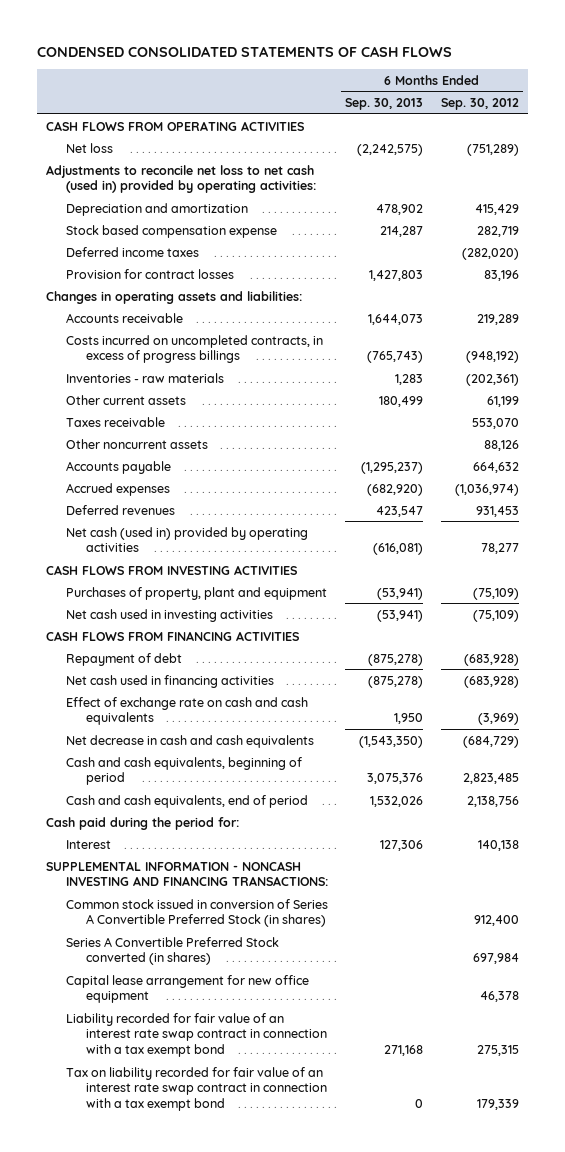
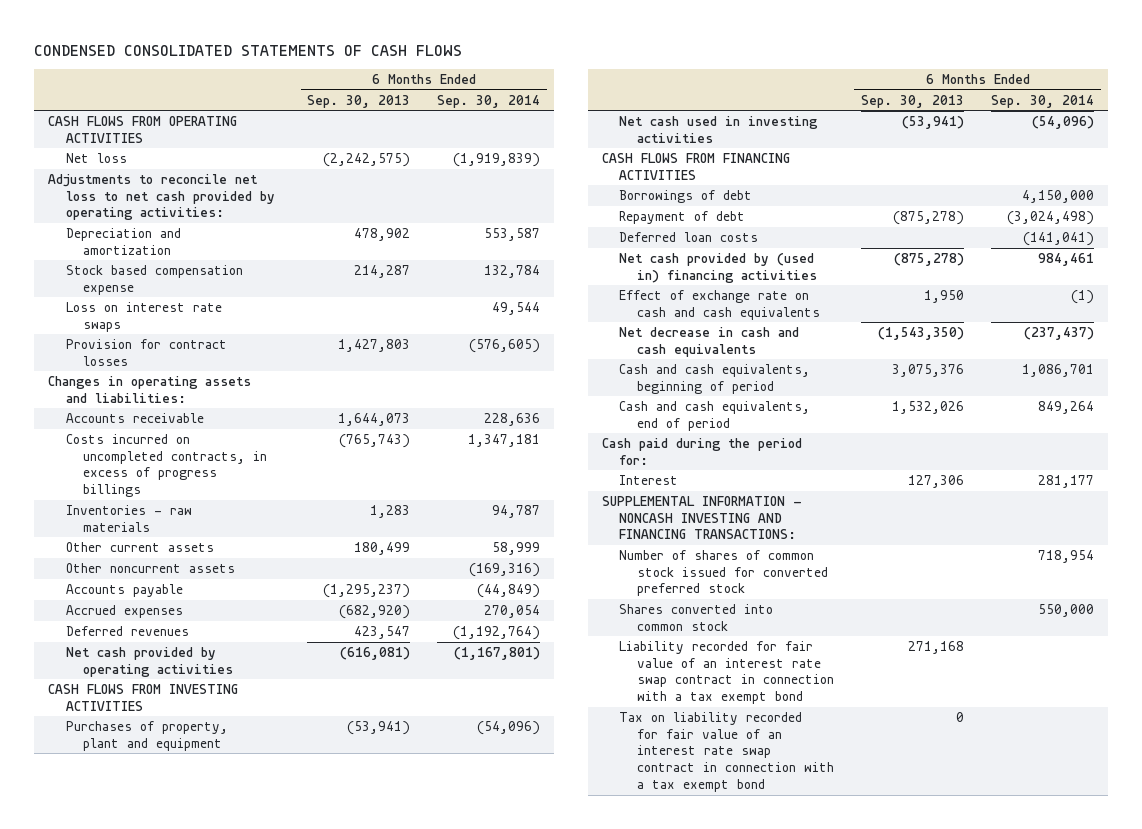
[440,98,519,111] Sep. 30, 2012 -> none
none -> [437,94,541,108] Sep. 30, 2014
[46,164,317,194] Adjustments to reconcile net loss to net cash (used in) provided by operating activities: -> [47,173,275,221] Adjustments to reconcile net loss to net cash provided by operating activities:
[66,246,200,257] Deferred income taxes -> none
none -> [65,301,222,332] Loss on interest rate swaps
[66,416,166,427] Taxes receivable -> none
[66,526,309,553] Net cash (used in) provided by operating activities -> [65,646,234,677] Net cash provided by operating activities
none -> [619,189,753,203] Borrowings of debt
none -> [619,231,759,242] Deferred loan costs
[66,674,275,688] Net cash used in financing activities -> [619,252,818,283] Net cash provided by (used in) financing activities
[66,974,310,1004] Capital lease arrangement for new office equipment -> none
[66,898,329,928] Common stock issued in conversion of Series A Convertible Preferred Stock (in shares) -> [619,549,829,597] Number of shares of common stock issued for converted preferred stock
[66,936,280,966] Series A Convertible Preferred Stock converted (in shares) -> [619,603,774,631] Shares converted into common stock

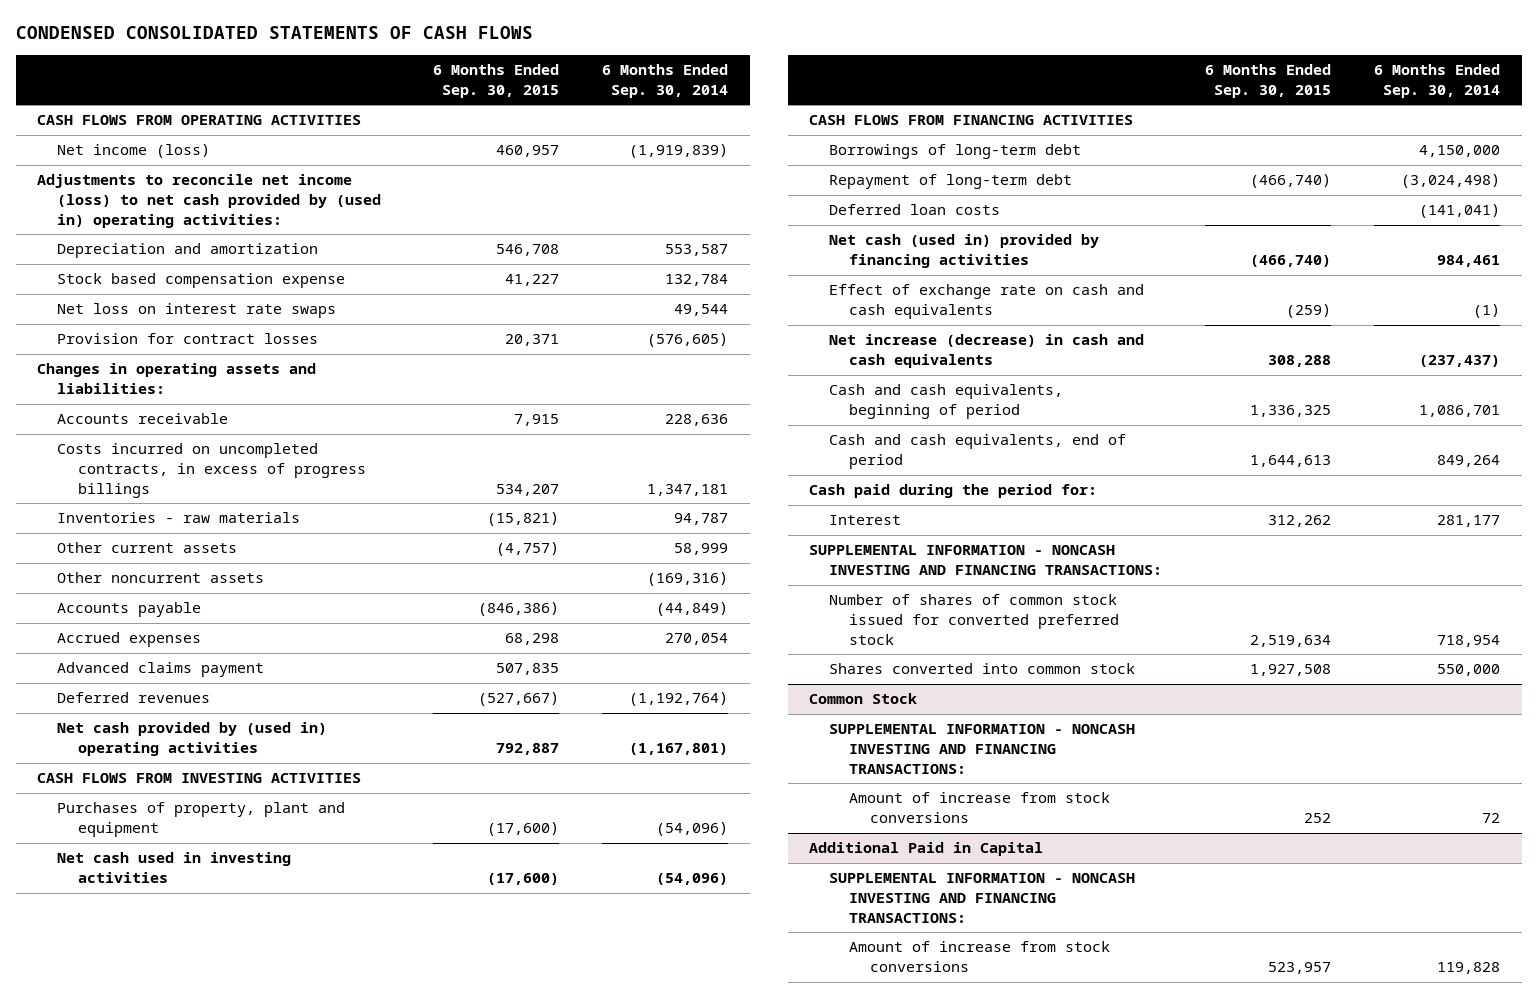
[307,94,411,108] Sep. 30, 2013 -> none
none -> [433,63,560,98] 6 Months Ended Sep. 30, 2015
[65,152,127,163] Net loss -> [57,144,211,159] Net income (loss)
[47,173,275,221] Adjustments to reconcile net loss to net cash provided by operating activities: -> [37,174,382,228] Adjustments to reconcile net income (loss) to net cash provided by (used in) operating activities:
[65,301,222,332] Loss on interest rate swaps -> [57,303,337,319] Net loss on interest rate swaps
none -> [57,662,265,678] Advanced claims payment
[65,646,234,677] Net cash provided by operating activities -> [57,722,328,757] Net cash provided by (used in) operating activities
[619,189,753,203] Borrowings of debt -> [829,144,1082,160] Borrowings of long-term debt
[619,210,746,224] Repayment of debt -> [829,174,1073,190] Repayment of long-term debt
[619,252,818,283] Net cash provided by (used in) financing activities -> [829,234,1100,269] Net cash (used in) provided by financing activities
[619,326,800,357] Net decrease in cash and cash equivalents -> [829,334,1145,369] Net increase (decrease) in cash and cash equivalents
[619,640,835,705] Liability recorded for fair value of an interest rate swap contract in connection with a tax exempt bond -> none
[619,711,835,792] Tax on liability recorded for fair value of an interest rate swap contract in connection with a tax exempt bond -> none
none -> [809,693,918,705] Common Stock
none -> [829,724,1136,774] SUPPLEMENTAL INFORMATION - NONCASH INVESTING AND FINANCING TRANSACTIONS:
none -> [849,792,1111,824] Amount of increase from stock conversions
none -> [809,842,1044,857] Additional Paid in Capital
none -> [829,873,1136,923] SUPPLEMENTAL INFORMATION - NONCASH INVESTING AND FINANCING TRANSACTIONS:
none -> [849,941,1111,973] Amount of increase from stock conversions

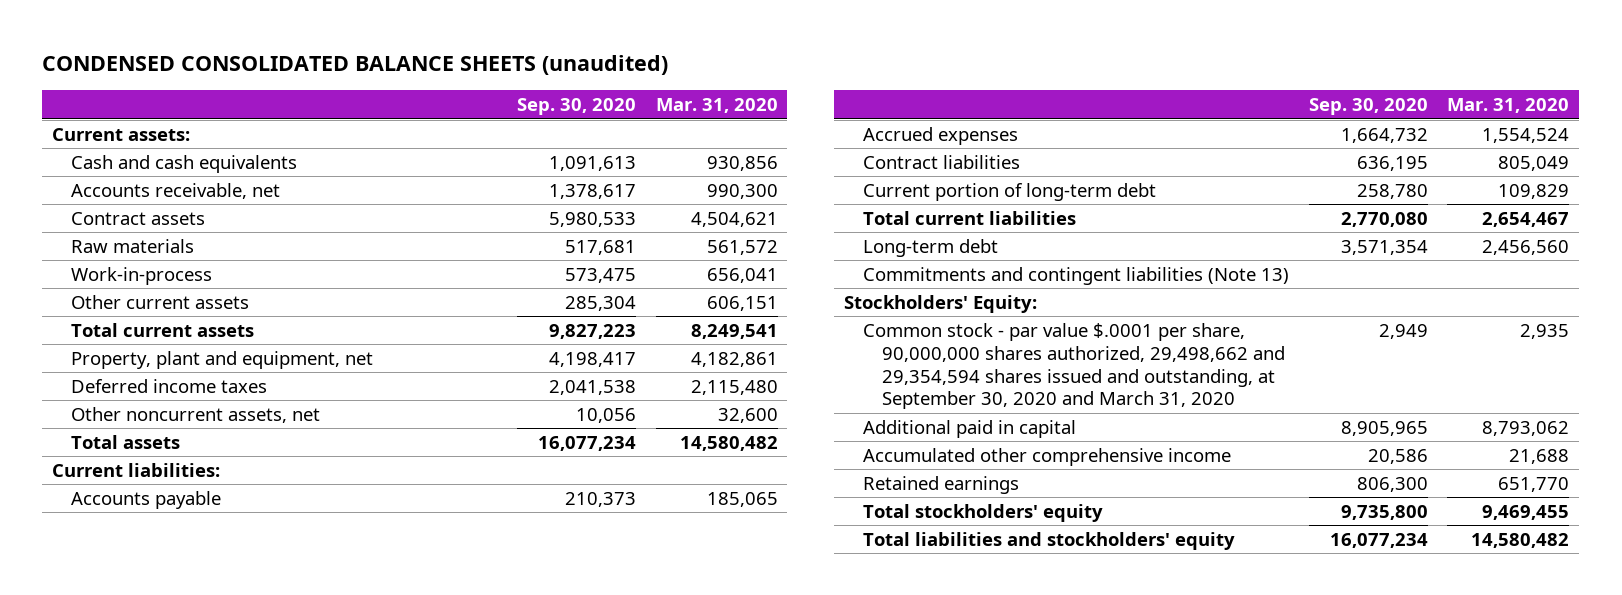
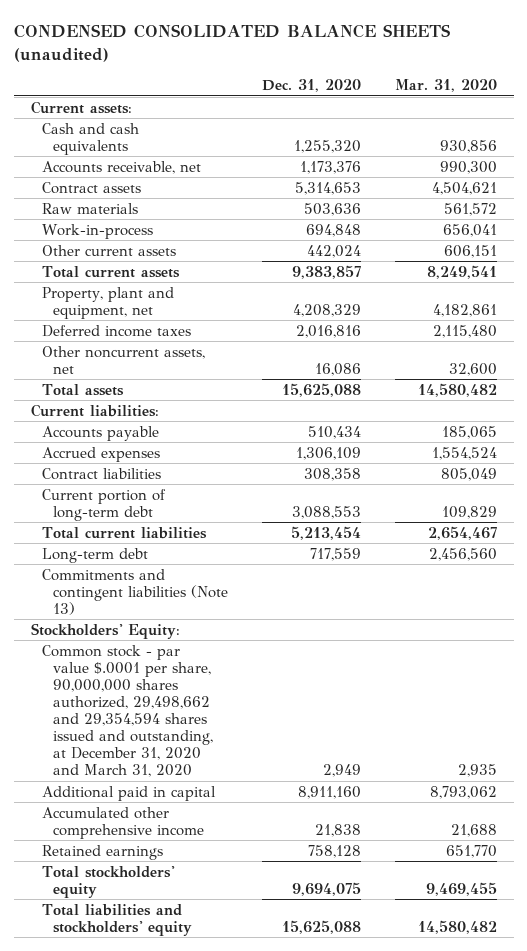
[516,98,636,116] Sep. 30, 2020 -> none
none -> [261,79,361,93] Dec. 31, 2020
[862,322,1286,410] Common stock - par value $.0001 per share, 90,000,000 shares authorized, 29,498,662 and 29,354,594 shares issued and outstanding, at September 30, 2020 and March 31, 2020 -> [41,644,214,778] Common stock - par value $.0001 per share, 90,000,000 shares authorized, 29,498,662 and 29,354,594 shares issued and outstanding, at December 31, 2020 and March 31, 2020

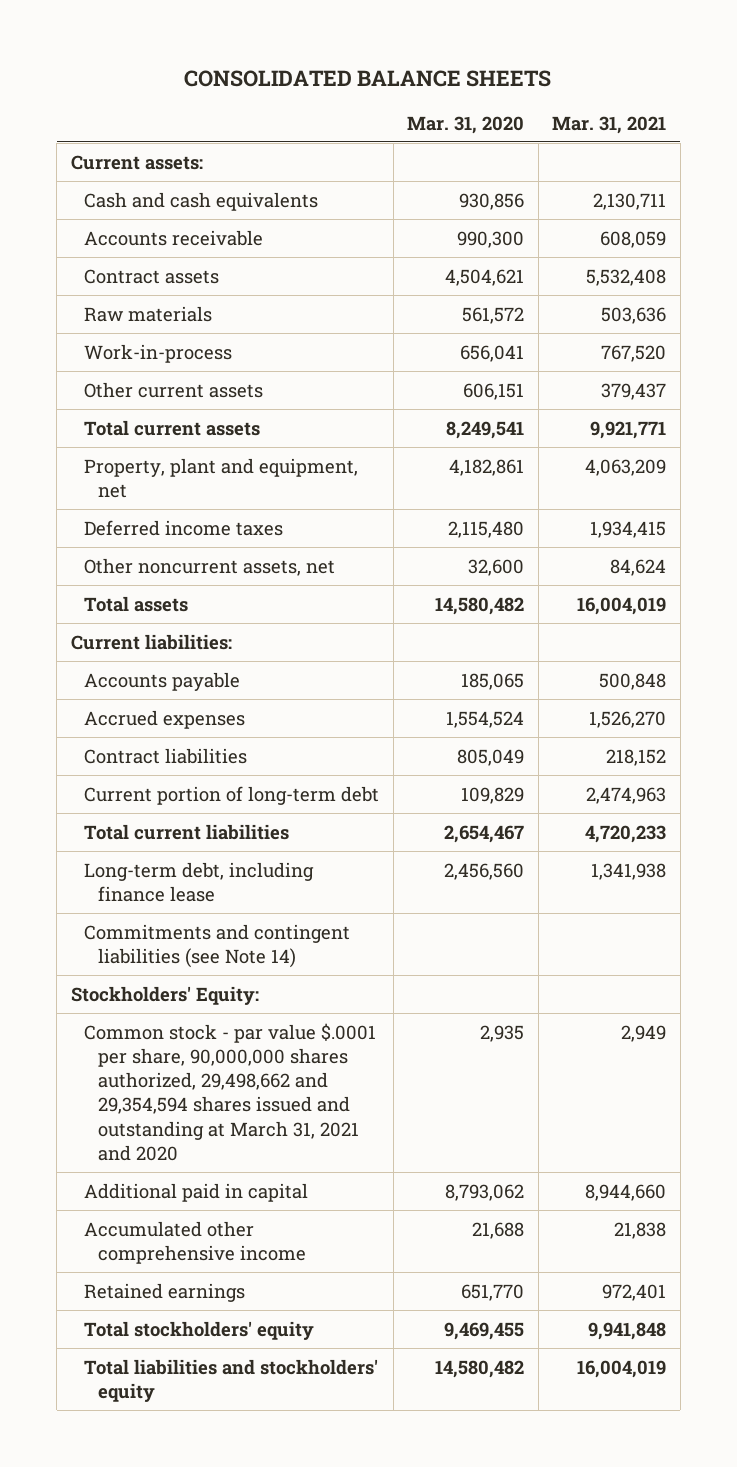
[13,23,450,62] CONDENSED CONSOLIDATED BALANCE SHEETS (unaudited) -> [184,69,552,87] CONSOLIDATED BALANCE SHEETS
[261,79,361,93] Dec. 31, 2020 -> none
none -> [552,115,667,134] Mar. 31, 2021
[41,160,201,174] Accounts receivable, net -> [84,229,264,246] Accounts receivable
[41,547,148,563] Long-term debt -> [84,861,315,902] Long-term debt, including finance lease
[41,568,229,615] Commitments and contingent liabilities (Note 13) -> [84,923,351,968] Commitments and contingent liabilities (see Note 14)
[41,644,214,778] Common stock - par value $.0001 per share, 90,000,000 shares authorized, 29,498,662 and 29,354,594 shares issued and outstanding, at December 31, 2020 and March 31, 2020 -> [84,1022,377,1161] Common stock - par value $.0001 per share, 90,000,000 shares authorized, 29,498,662 and 29,354,594 shares issued and outstanding at March 31, 2021 and 2020

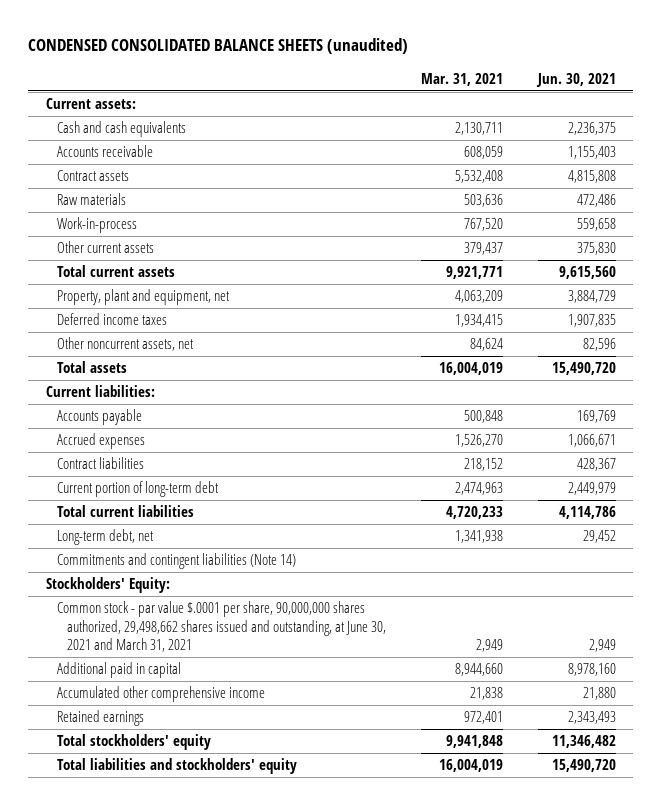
[184,69,552,87] CONSOLIDATED BALANCE SHEETS -> [28,38,409,55] CONDENSED CONSOLIDATED BALANCE SHEETS (unaudited)
[407,115,525,134] Mar. 31, 2020 -> none
none -> [536,72,617,87] Jun. 30, 2021
[84,861,315,902] Long-term debt, including finance lease -> [56,529,154,546] Long-term debt, net
[84,923,351,968] Commitments and contingent liabilities (see Note 14) -> [56,553,296,570] Commitments and contingent liabilities (Note 14)
[84,1022,377,1161] Common stock - par value $.0001 per share, 90,000,000 shares authorized, 29,498,662 and 29,354,594 shares issued and outstanding at March 31, 2021 and 2020 -> [56,601,387,652] Common stock - par value $.0001 per share, 90,000,000 shares authorized, 29,498,662 shares issued and outstanding, at June 30, 2021 and March 31, 2021

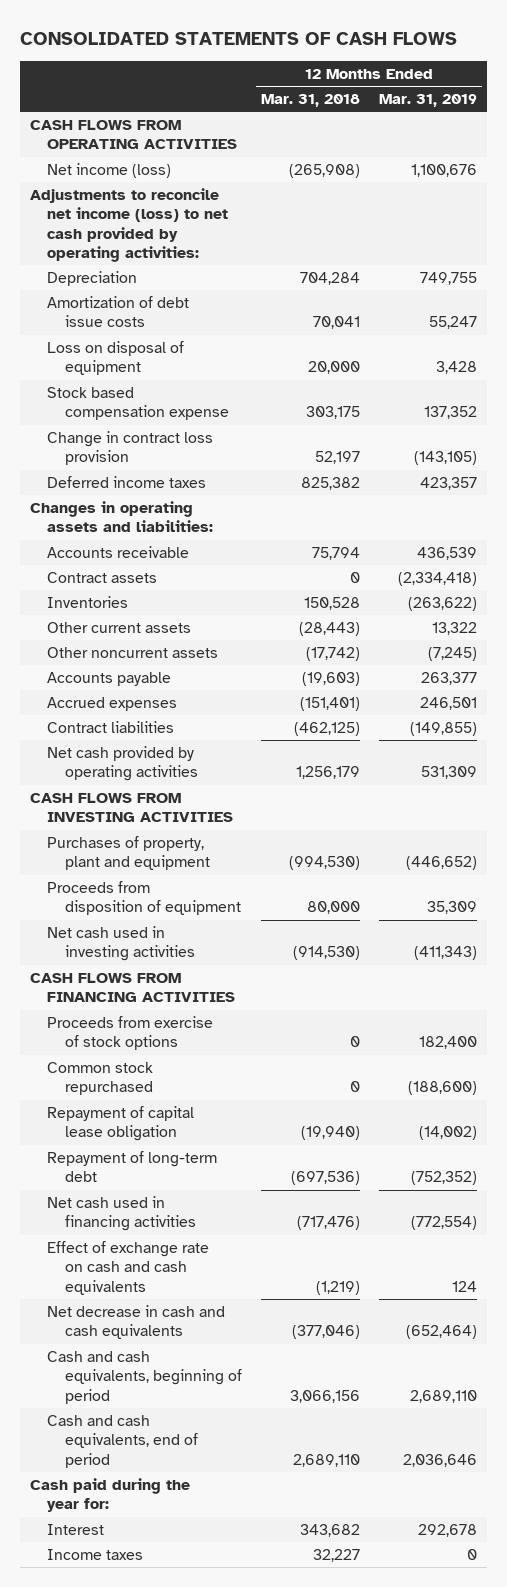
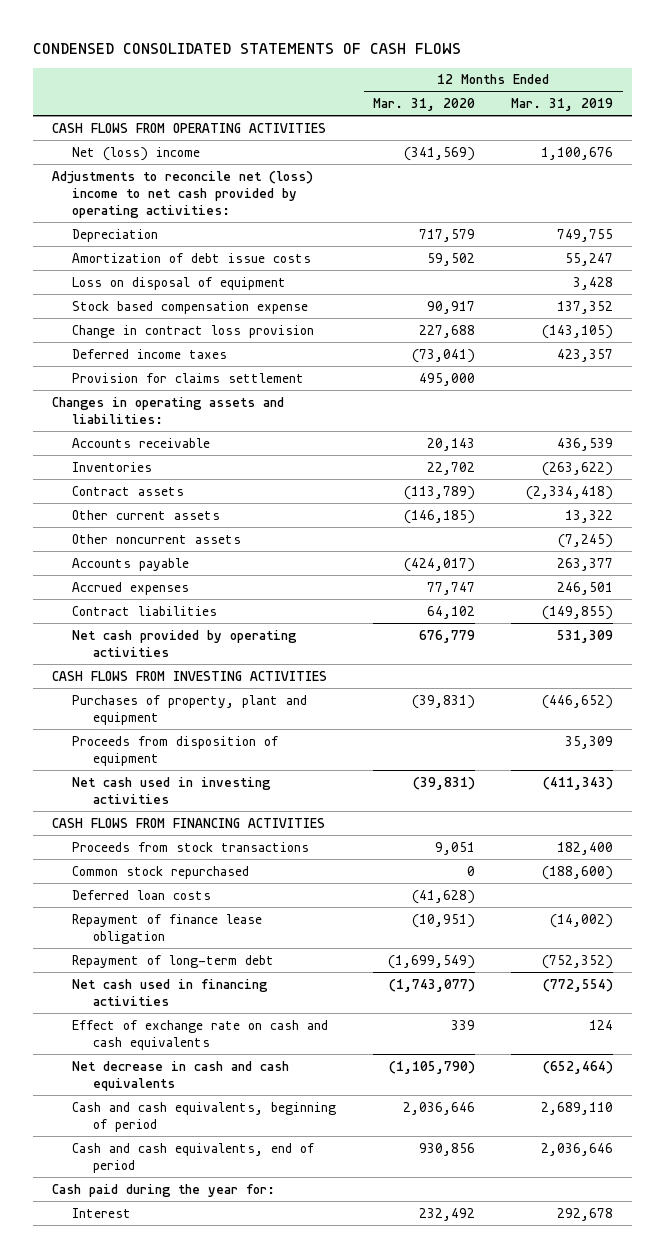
[20,31,458,45] CONSOLIDATED STATEMENTS OF CASH FLOWS -> [33,43,462,55] CONDENSED CONSOLIDATED STATEMENTS OF CASH FLOWS
[260,94,360,108] Mar. 31, 2018 -> none
none -> [372,98,475,112] Mar. 31, 2020
[47,163,172,179] Net income (loss) -> [72,146,201,161] Net (loss) income
[29,188,229,263] Adjustments to reconcile net income (loss) to net cash provided by operating activities: -> [51,170,313,218] Adjustments to reconcile net (loss) income to net cash provided by operating activities:
none -> [72,372,305,383] Provision for claims settlement
[47,572,158,584] Contract assets -> [72,485,185,496] Contract assets
[47,1016,214,1051] Proceeds from exercise of stock options -> [72,841,310,852] Proceeds from stock transactions
none -> [72,889,212,900] Deferred loan costs
[47,1106,195,1142] Repayment of capital lease obligation -> [72,913,263,944] Repayment of finance lease obligation
[47,1549,144,1561] Income taxes -> none

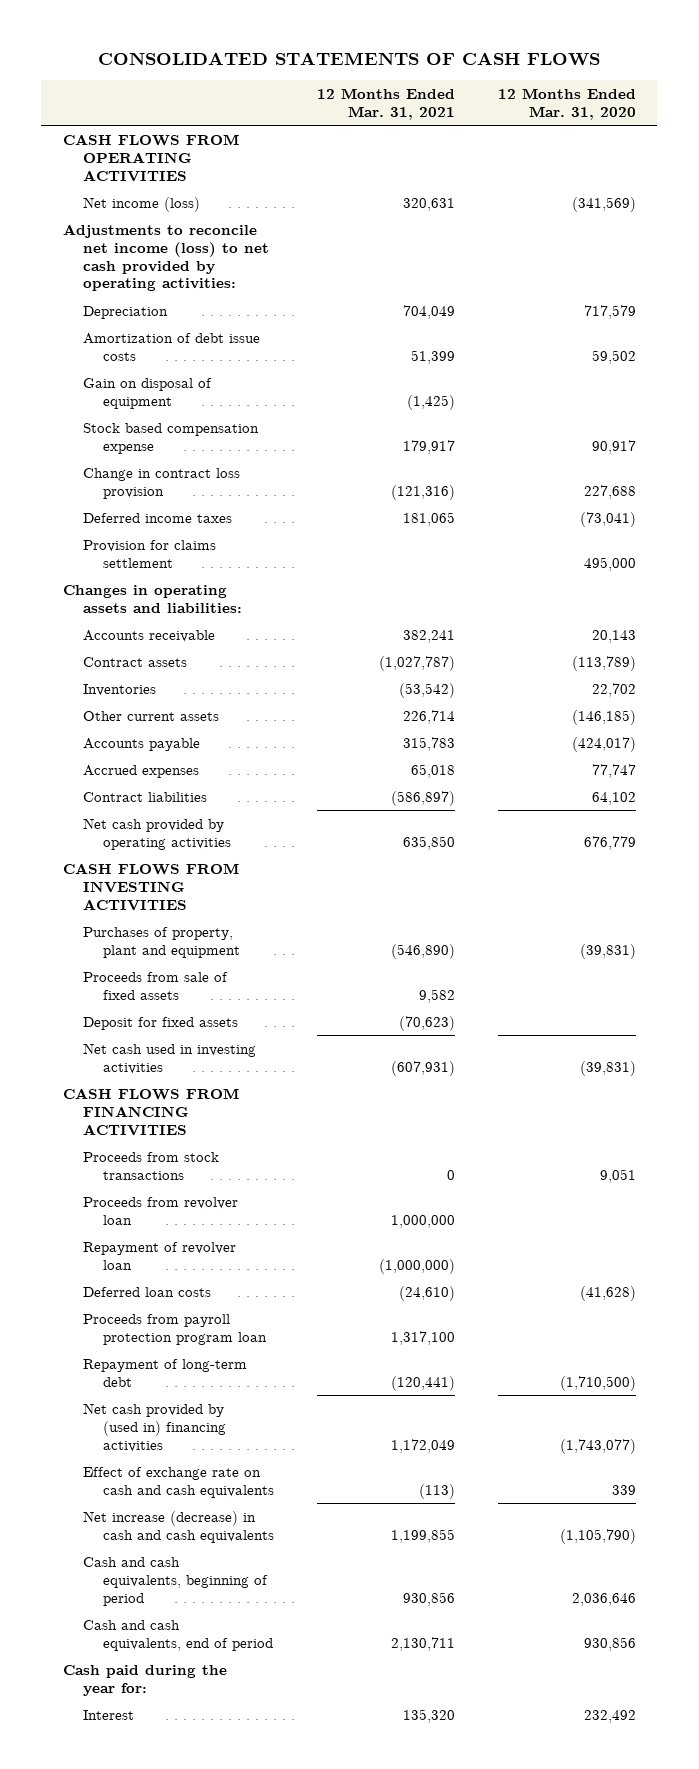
[33,43,462,55] CONDENSED CONSOLIDATED STATEMENTS OF CASH FLOWS -> [98,51,601,66] CONSOLIDATED STATEMENTS OF CASH FLOWS
[511,98,614,112] Mar. 31, 2019 -> none
none -> [316,87,455,120] 12 Months Ended Mar. 31, 2021
[72,146,201,161] Net (loss) income -> [82,196,200,212] Net income (loss)
[51,170,313,218] Adjustments to reconcile net (loss) income to net cash provided by operating activities: -> [62,223,269,292] Adjustments to reconcile net income (loss) to net cash provided by operating activities:
[72,276,287,290] Loss on disposal of equipment -> [82,377,212,409] Gain on disposal of equipment
[72,461,153,472] Inventories -> [82,683,156,696] Inventories
[72,533,242,544] Other noncurrent assets -> none
[72,735,279,766] Proceeds from disposition of equipment -> [82,971,228,1000] Proceeds from sale of fixed assets
none -> [82,1016,238,1030] Deposit for fixed assets
[72,865,250,879] Common stock repurchased -> none
none -> [82,1196,238,1225] Proceeds from revolver loan
none -> [82,1241,236,1270] Repayment of revolver loan
[72,913,263,944] Repayment of finance lease obligation -> none
none -> [82,1313,267,1345] Proceeds from payroll protection program loan
[387,954,475,969] (1,699,549) -> [559,1375,636,1391] (1,710,500)
[72,978,269,1006] Net cash used in financing activities -> [82,1402,226,1452] Net cash provided by (used in) financing activities
[72,1060,290,1091] Net decrease in cash and cash equivalents -> [82,1510,274,1543] Net increase (decrease) in cash and cash equivalents

